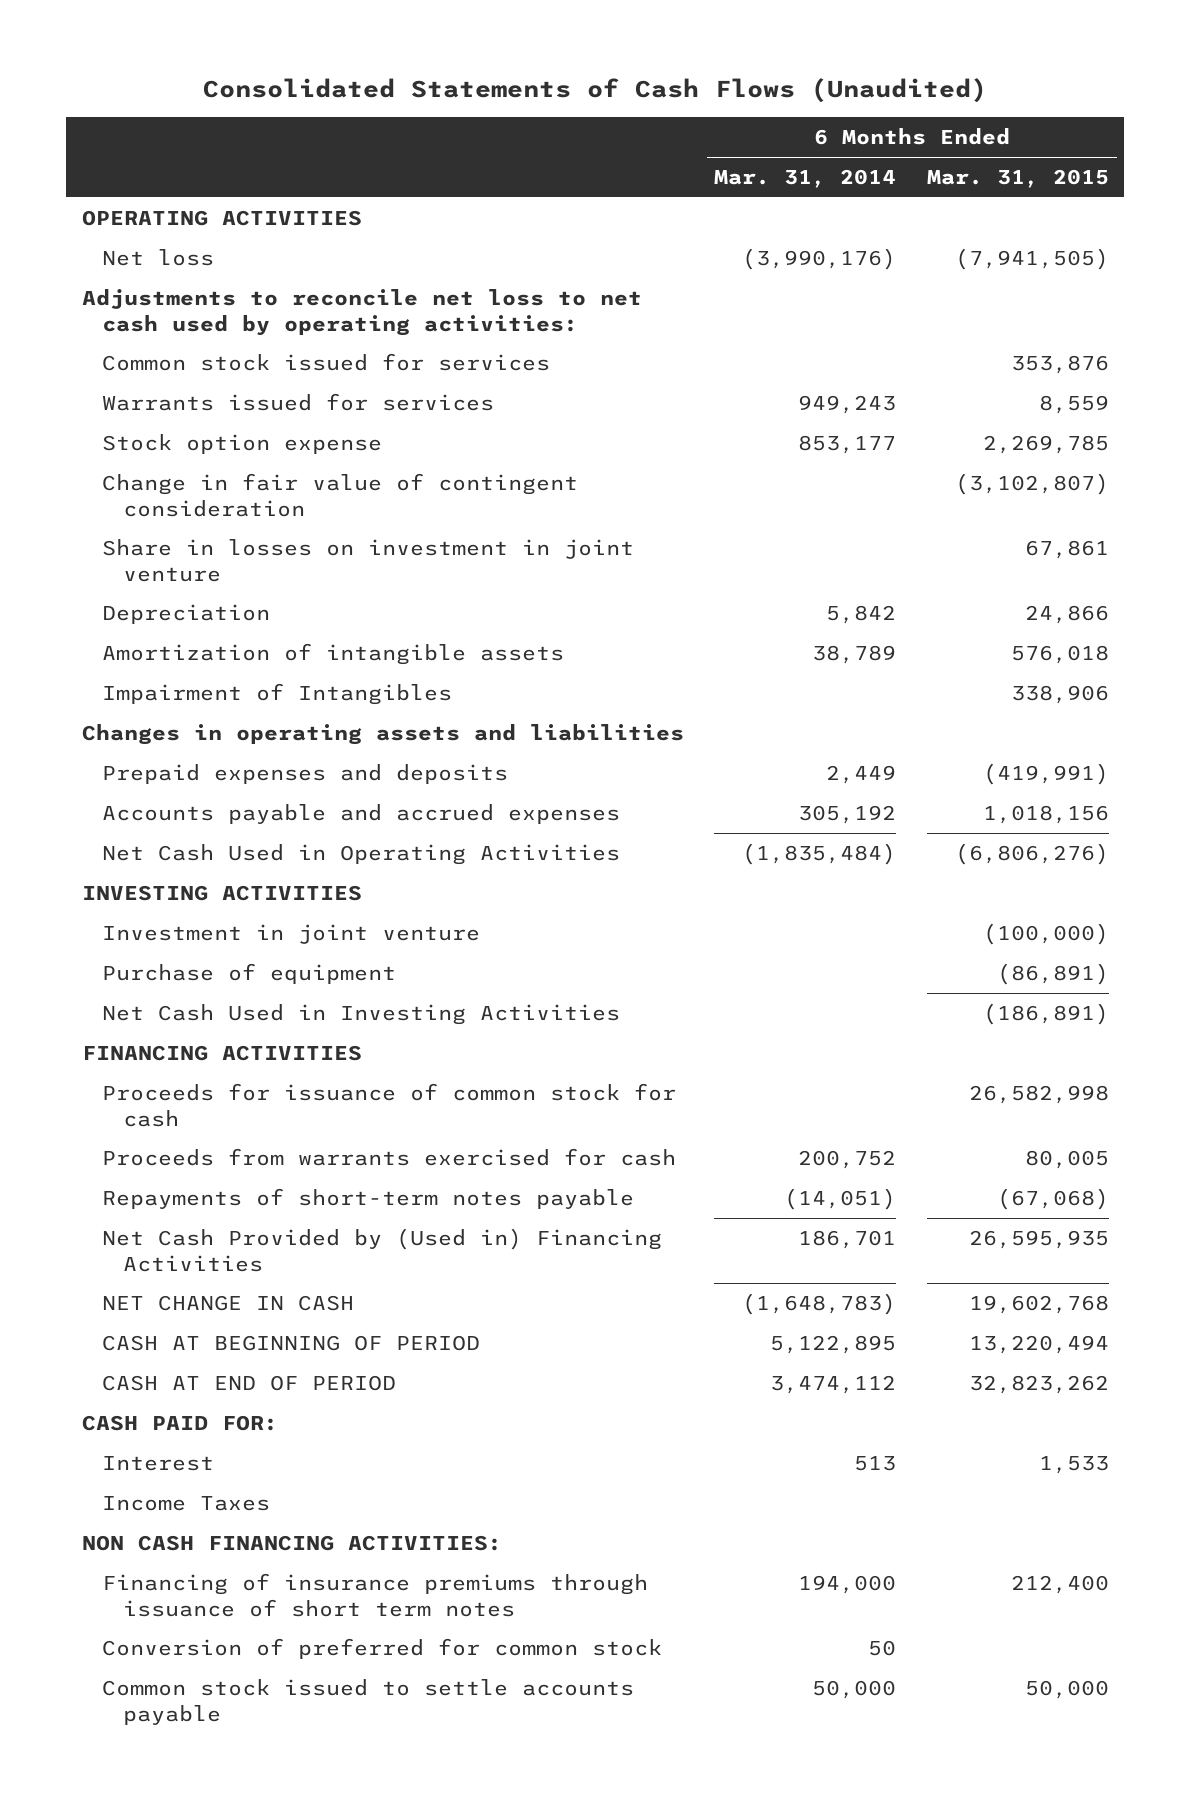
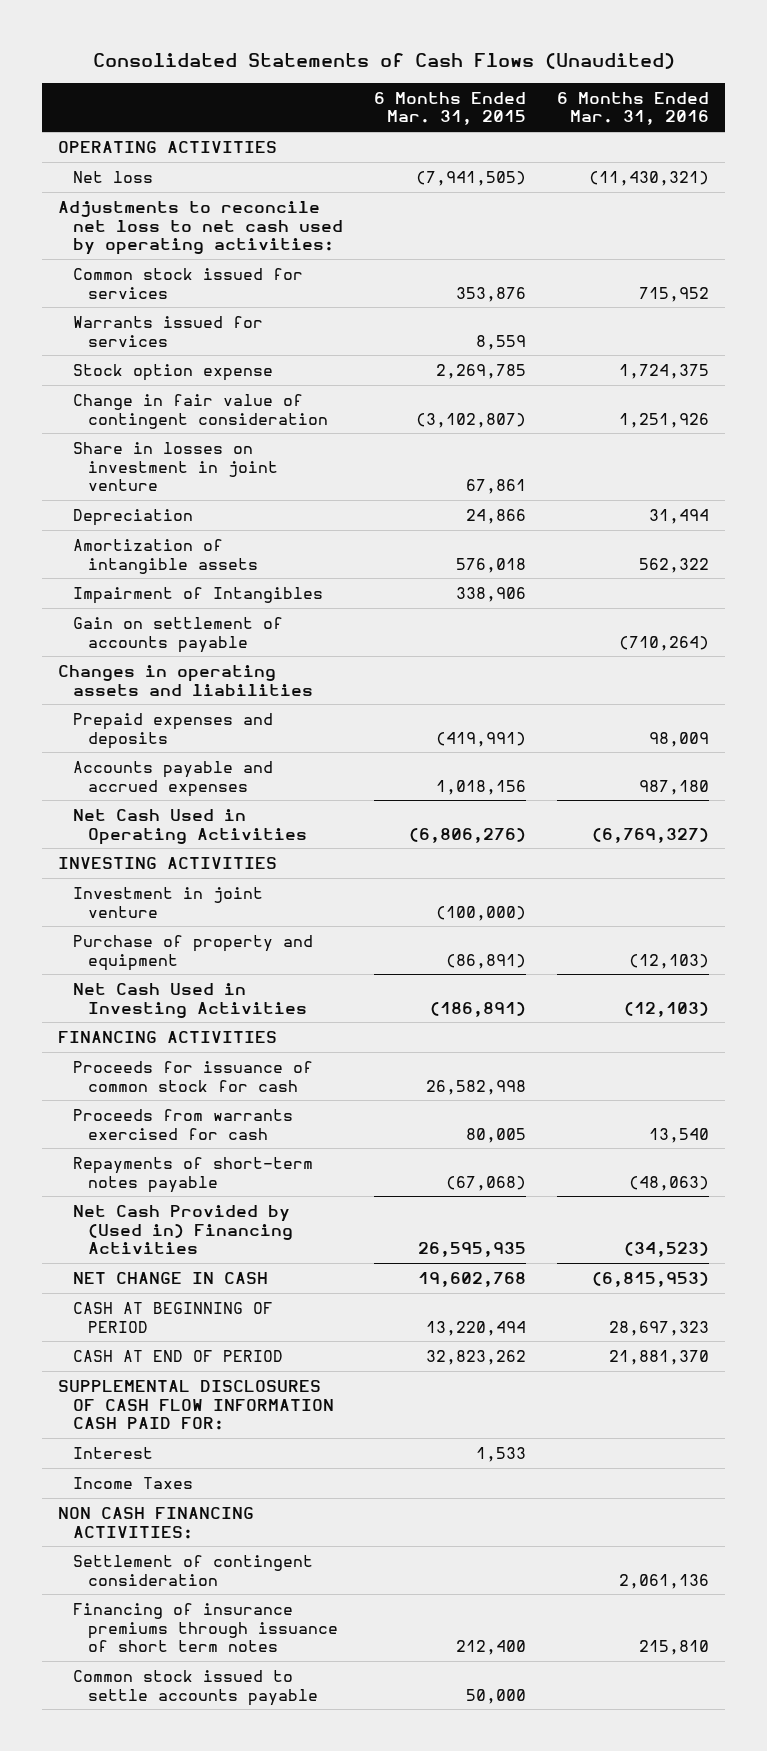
[714,168,897,188] Mar. 31, 2014 -> none
none -> [557,91,710,126] 6 Months Ended Mar. 31, 2016
none -> [73,616,284,653] Gain on settlement of accounts payable
[102,962,397,984] Purchase of equipment -> [73,934,314,971] Purchase of property and equipment
[81,1414,278,1431] CASH PAID FOR: -> none
none -> [58,1379,335,1431] SUPPLEMENTAL DISCLOSURES OF CASH FLOW INFORMATION CASH PAID FOR:
none -> [73,1554,314,1586] Settlement of contingent consideration
[102,1637,663,1659] Conversion of preferred for common stock -> none

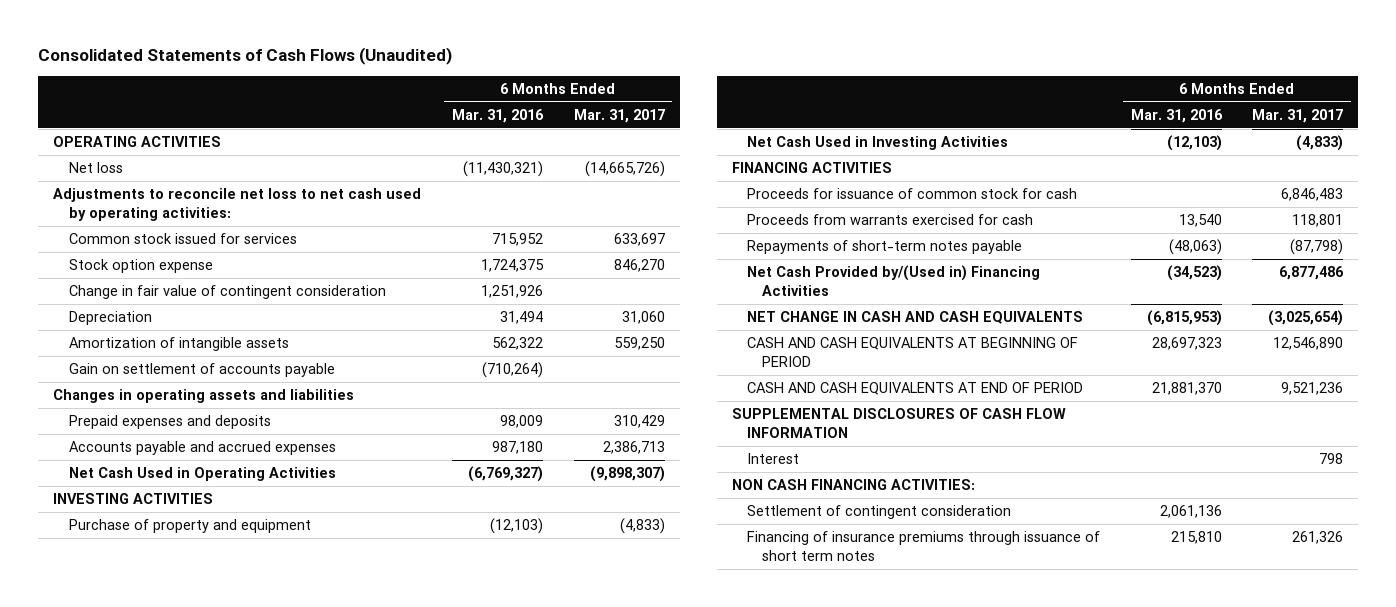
[374,91,527,126] 6 Months Ended Mar. 31, 2015 -> none
none -> [573,108,665,123] Mar. 31, 2017
[73,315,264,347] Warrants issued for services -> none
[73,441,279,492] Share in losses on investment in joint venture -> none
[73,586,324,604] Impairment of Intangibles -> none
[73,886,264,918] Investment in joint venture -> none
[73,1204,294,1255] Net Cash Provided by (Used in) Financing Activities -> [747,265,1041,297] Net Cash Provided by/(Used in) Financing Activities
[73,1271,269,1284] NET CHANGE IN CASH -> [747,311,1084,325] NET CHANGE IN CASH AND CASH EQUIVALENTS
[73,1301,274,1333] CASH AT BEGINNING OF PERIOD -> [747,337,1079,368] CASH AND CASH EQUIVALENTS AT BEGINNING OF PERIOD
[73,1349,284,1362] CASH AT END OF PERIOD -> [747,382,1084,396] CASH AND CASH EQUIVALENTS AT END OF PERIOD
[58,1379,335,1431] SUPPLEMENTAL DISCLOSURES OF CASH FLOW INFORMATION CASH PAID FOR: -> [731,408,1066,439] SUPPLEMENTAL DISCLOSURES OF CASH FLOW INFORMATION
[73,1476,194,1489] Income Taxes -> none
[73,1669,319,1706] Common stock issued to settle accounts payable -> none

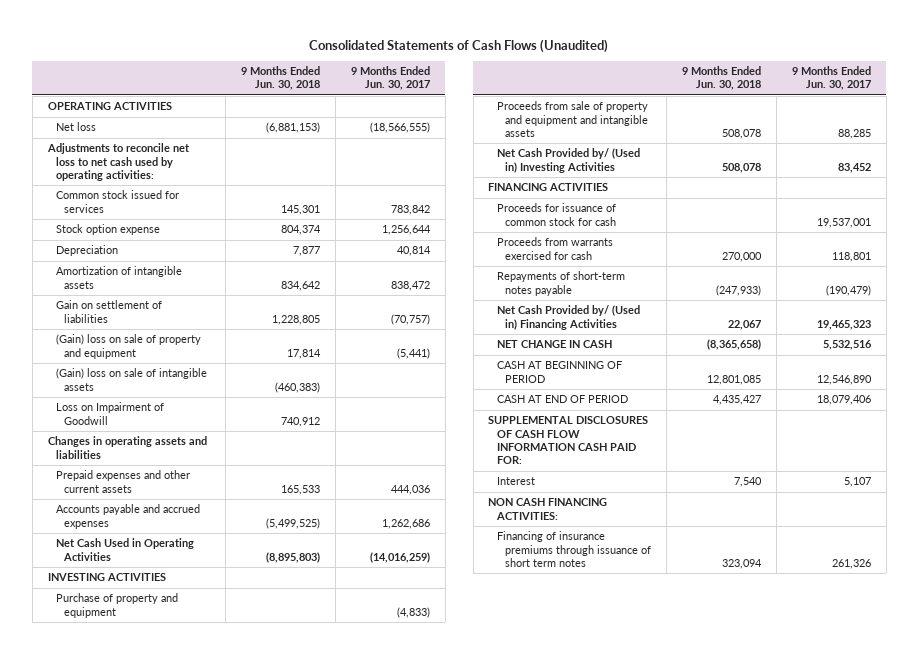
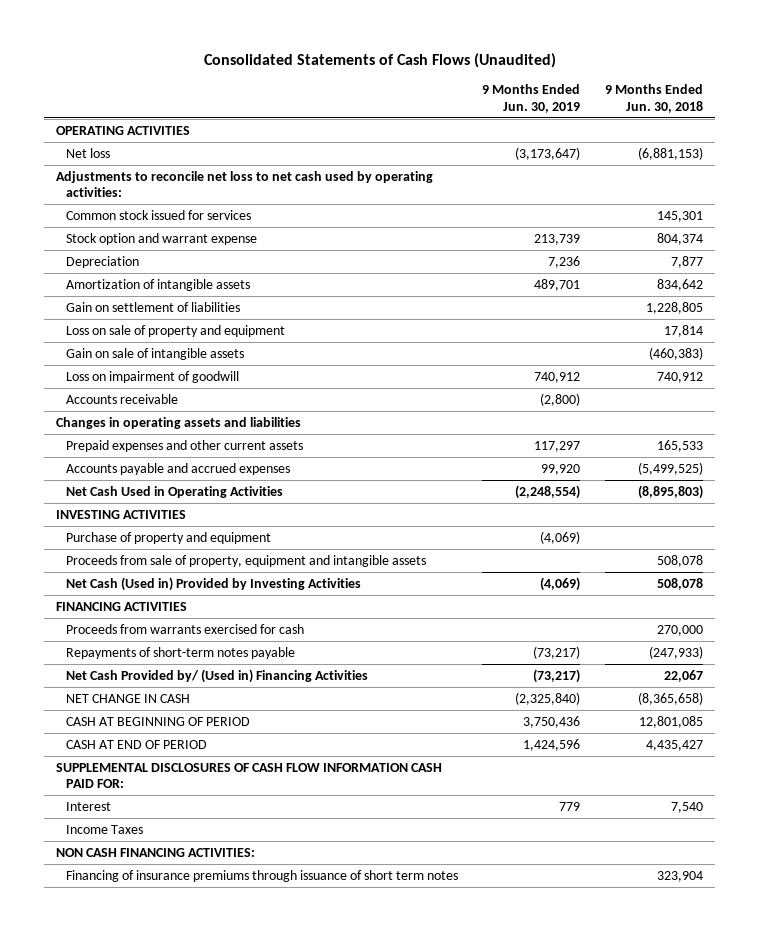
[350,66,430,91] 9 Months Ended Jun. 30, 2017 -> none
none -> [482,84,581,113] 9 Months Ended Jun. 30, 2019
[56,224,161,236] Stock option expense -> [66,232,258,245] Stock option and warrant expense
[56,334,202,359] (Gain) loss on sale of property and equipment -> [66,324,286,337] Loss on sale of property and equipment
[56,368,208,391] (Gain) loss on sale of intangible assets -> [66,347,245,360] Gain on sale of intangible assets
[56,402,165,425] Loss on Impairment of Goodwill -> [66,370,240,383] Loss on impairment of goodwill
none -> [66,393,179,404] Accounts receivable
[496,101,649,137] Proceeds from sale of property and equipment and intangible assets -> [66,554,427,567] Proceeds from sale of property, equipment and intangible assets
[496,148,640,173] Net Cash Provided by/ (Used in) Investing Activities -> [66,576,362,591] Net Cash (Used in) Provided by Investing Activities
[496,203,617,226] Proceeds for issuance of common stock for cash -> none
none -> [66,824,144,834] Income Taxes
[722,558,763,569] 323,094 -> [656,870,703,882] 323,904

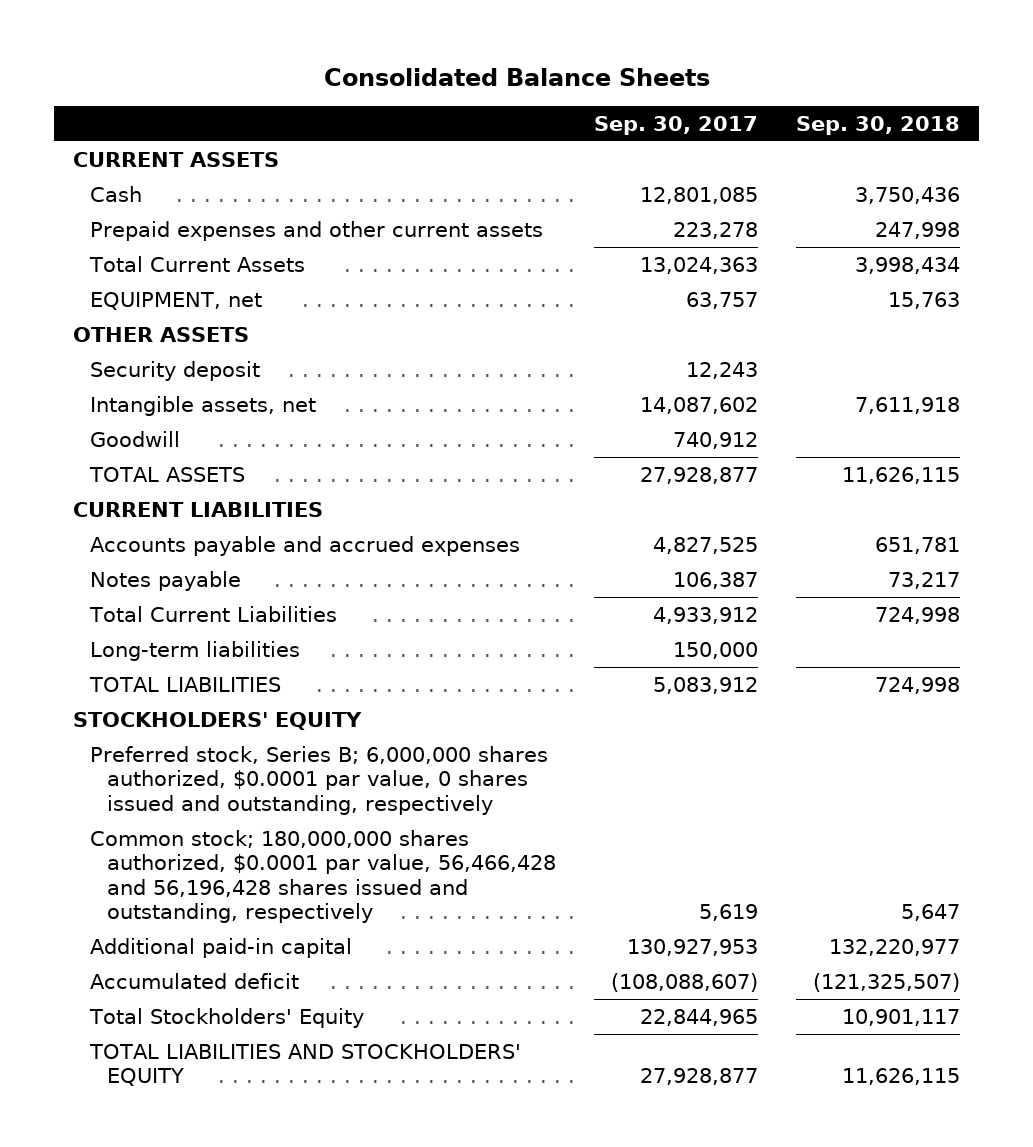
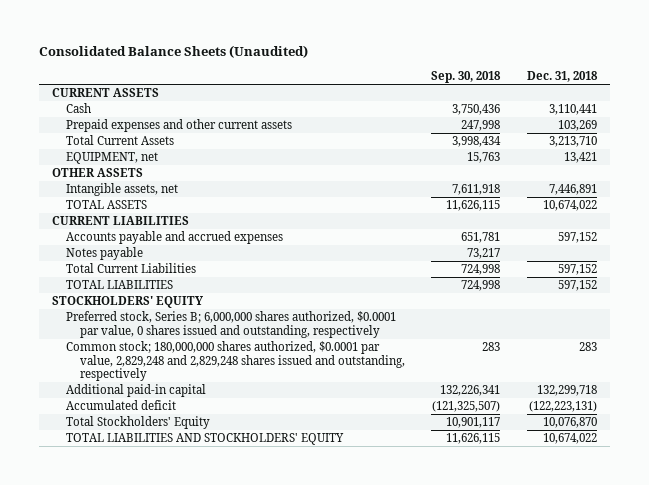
[323,67,710,86] Consolidated Balance Sheets -> [38,45,308,59] Consolidated Balance Sheets (Unaudited)
[593,115,758,135] Sep. 30, 2017 -> none
none -> [526,71,598,83] Dec. 31, 2018
[89,360,260,381] Security deposit -> none
[89,430,180,447] Goodwill -> none
[89,640,300,661] Long-term liabilities -> none
[89,829,556,924] Common stock; 180,000,000 shares authorized, $0.0001 par value, 56,466,428 and 56,196,428 shares issued and outstanding, respectively -> [65,341,405,382] Common stock; 180,000,000 shares authorized, $0.0001 par value, 2,829,248 and 2,829,248 shares issued and outstanding, respectively
[900,904,960,922] 5,647 -> [482,342,501,352] 283
[828,938,960,956] 132,220,977 -> [440,385,501,397] 132,226,341

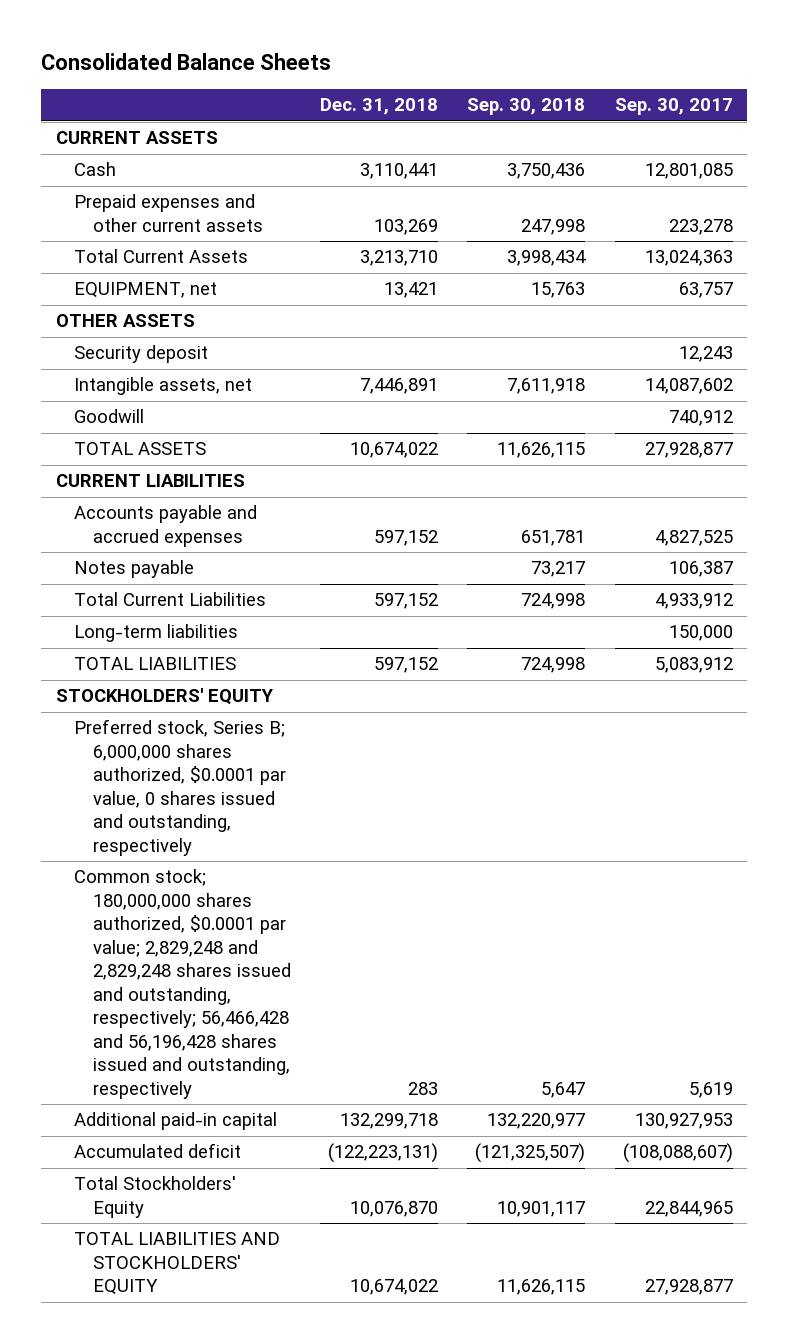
[38,45,308,59] Consolidated Balance Sheets (Unaudited) -> [41,53,332,71] Consolidated Balance Sheets
none -> [614,98,733,116] Sep. 30, 2017
none -> [74,345,209,364] Security deposit
none -> [74,409,145,424] Goodwill
none -> [74,624,239,643] Long-term liabilities
[65,341,405,382] Common stock; 180,000,000 shares authorized, $0.0001 par value, 2,829,248 and 2,829,248 shares issued and outstanding, respectively -> [74,869,291,1099] Common stock; 180,000,000 shares authorized, $0.0001 par value; 2,829,248 and 2,829,248 shares issued and outstanding, respectively; 56,466,428 and 56,196,428 shares issued and outstanding, respectively
[482,342,501,352] 283 -> [541,1081,586,1098] 5,647
[440,385,501,397] 132,226,341 -> [487,1113,586,1130] 132,220,977

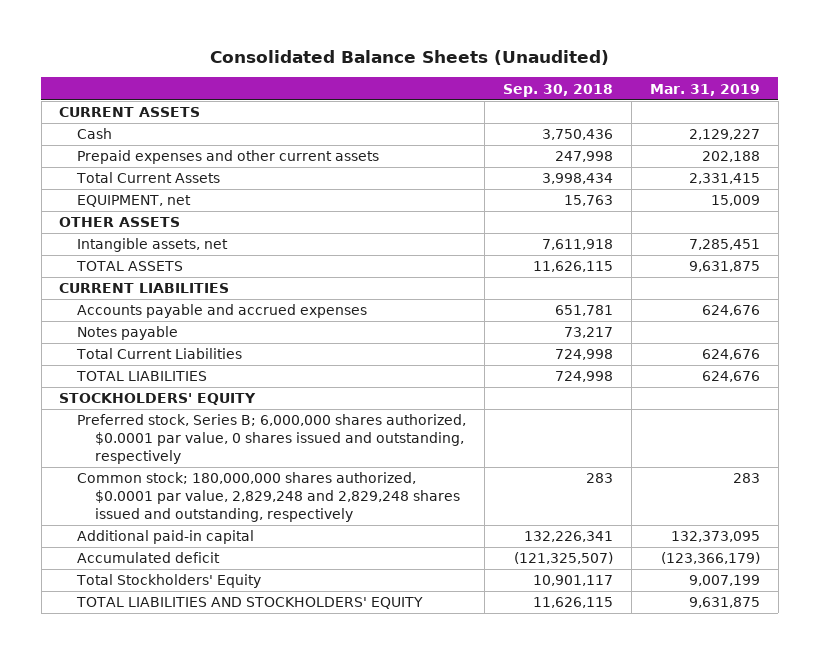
[41,53,332,71] Consolidated Balance Sheets -> [209,50,609,66] Consolidated Balance Sheets (Unaudited)
[320,98,439,116] Dec. 31, 2018 -> none
[614,98,733,116] Sep. 30, 2017 -> none
none -> [649,83,760,96] Mar. 31, 2019
[74,345,209,364] Security deposit -> none
[74,409,145,424] Goodwill -> none
[74,624,239,643] Long-term liabilities -> none
[74,869,291,1099] Common stock; 180,000,000 shares authorized, $0.0001 par value; 2,829,248 and 2,829,248 shares issued and outstanding, respectively; 56,466,428 and 56,196,428 shares issued and outstanding, respectively -> [77,472,461,523] Common stock; 180,000,000 shares authorized, $0.0001 par value, 2,829,248 and 2,829,248 shares issued and outstanding, respectively
[541,1081,586,1098] 5,647 -> [586,473,614,484] 283
[487,1113,586,1130] 132,220,977 -> [524,531,614,543] 132,226,341

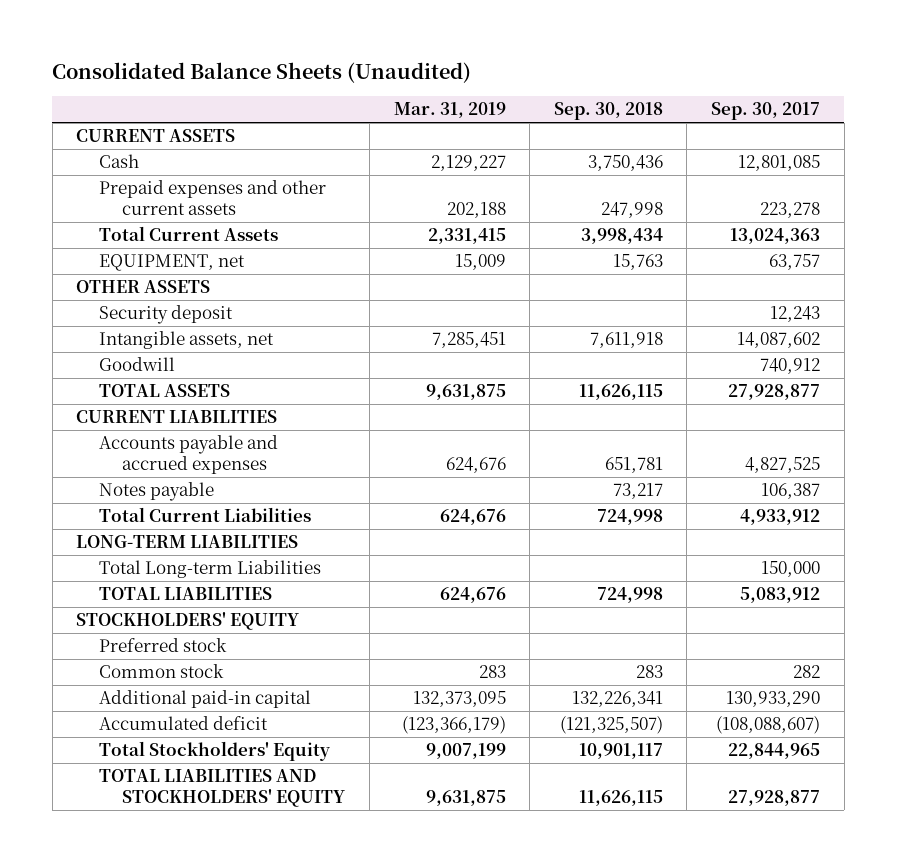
none -> [711,102,821,121] Sep. 30, 2017
none -> [99,305,234,325] Security deposit
none -> [99,357,176,372] Goodwill
none -> [76,535,299,549] LONG-TERM LIABILITIES
none -> [99,560,322,579] Total Long-term Liabilities
[77,414,467,465] Preferred stock, Series B; 6,000,000 shares authorized, $0.0001 par value, 0 shares issued and outstanding, respectively -> [99,638,228,653] Preferred stock
[77,472,461,523] Common stock; 180,000,000 shares authorized, $0.0001 par value, 2,829,248 and 2,829,248 shares issued and outstanding, respectively -> [99,664,225,679] Common stock

